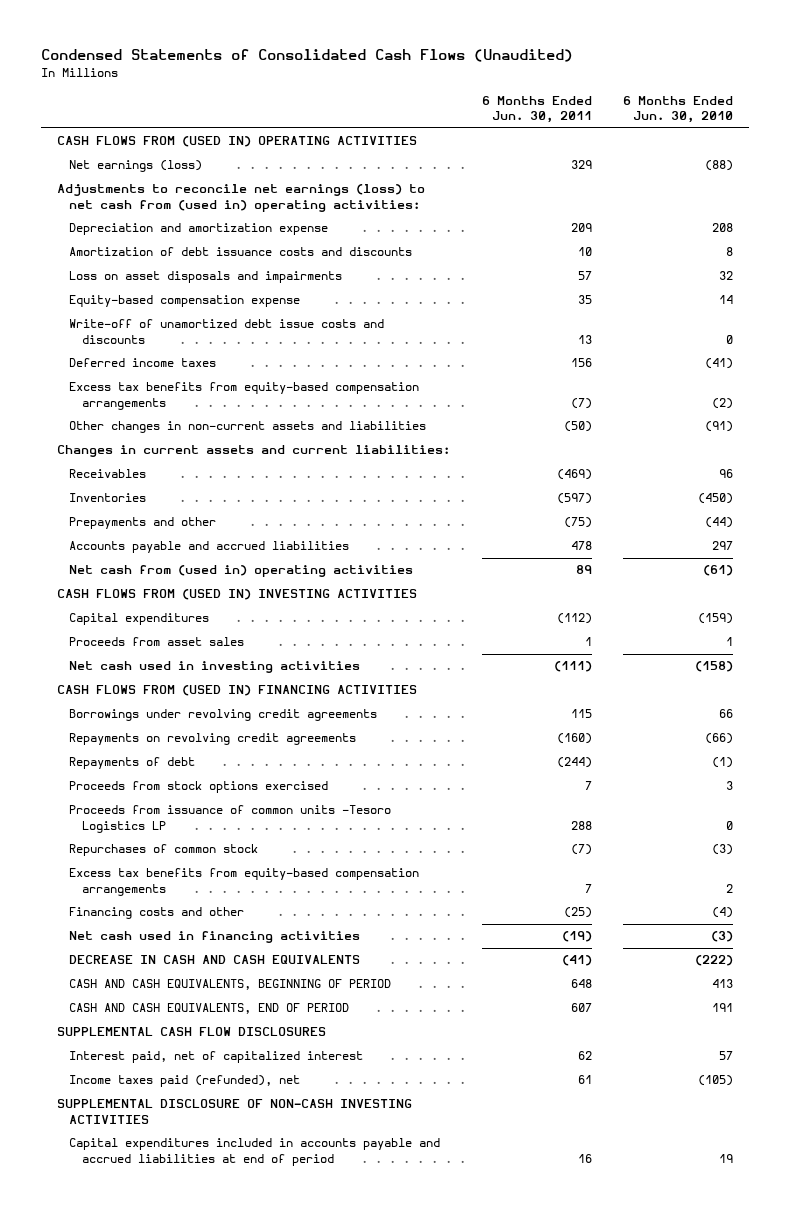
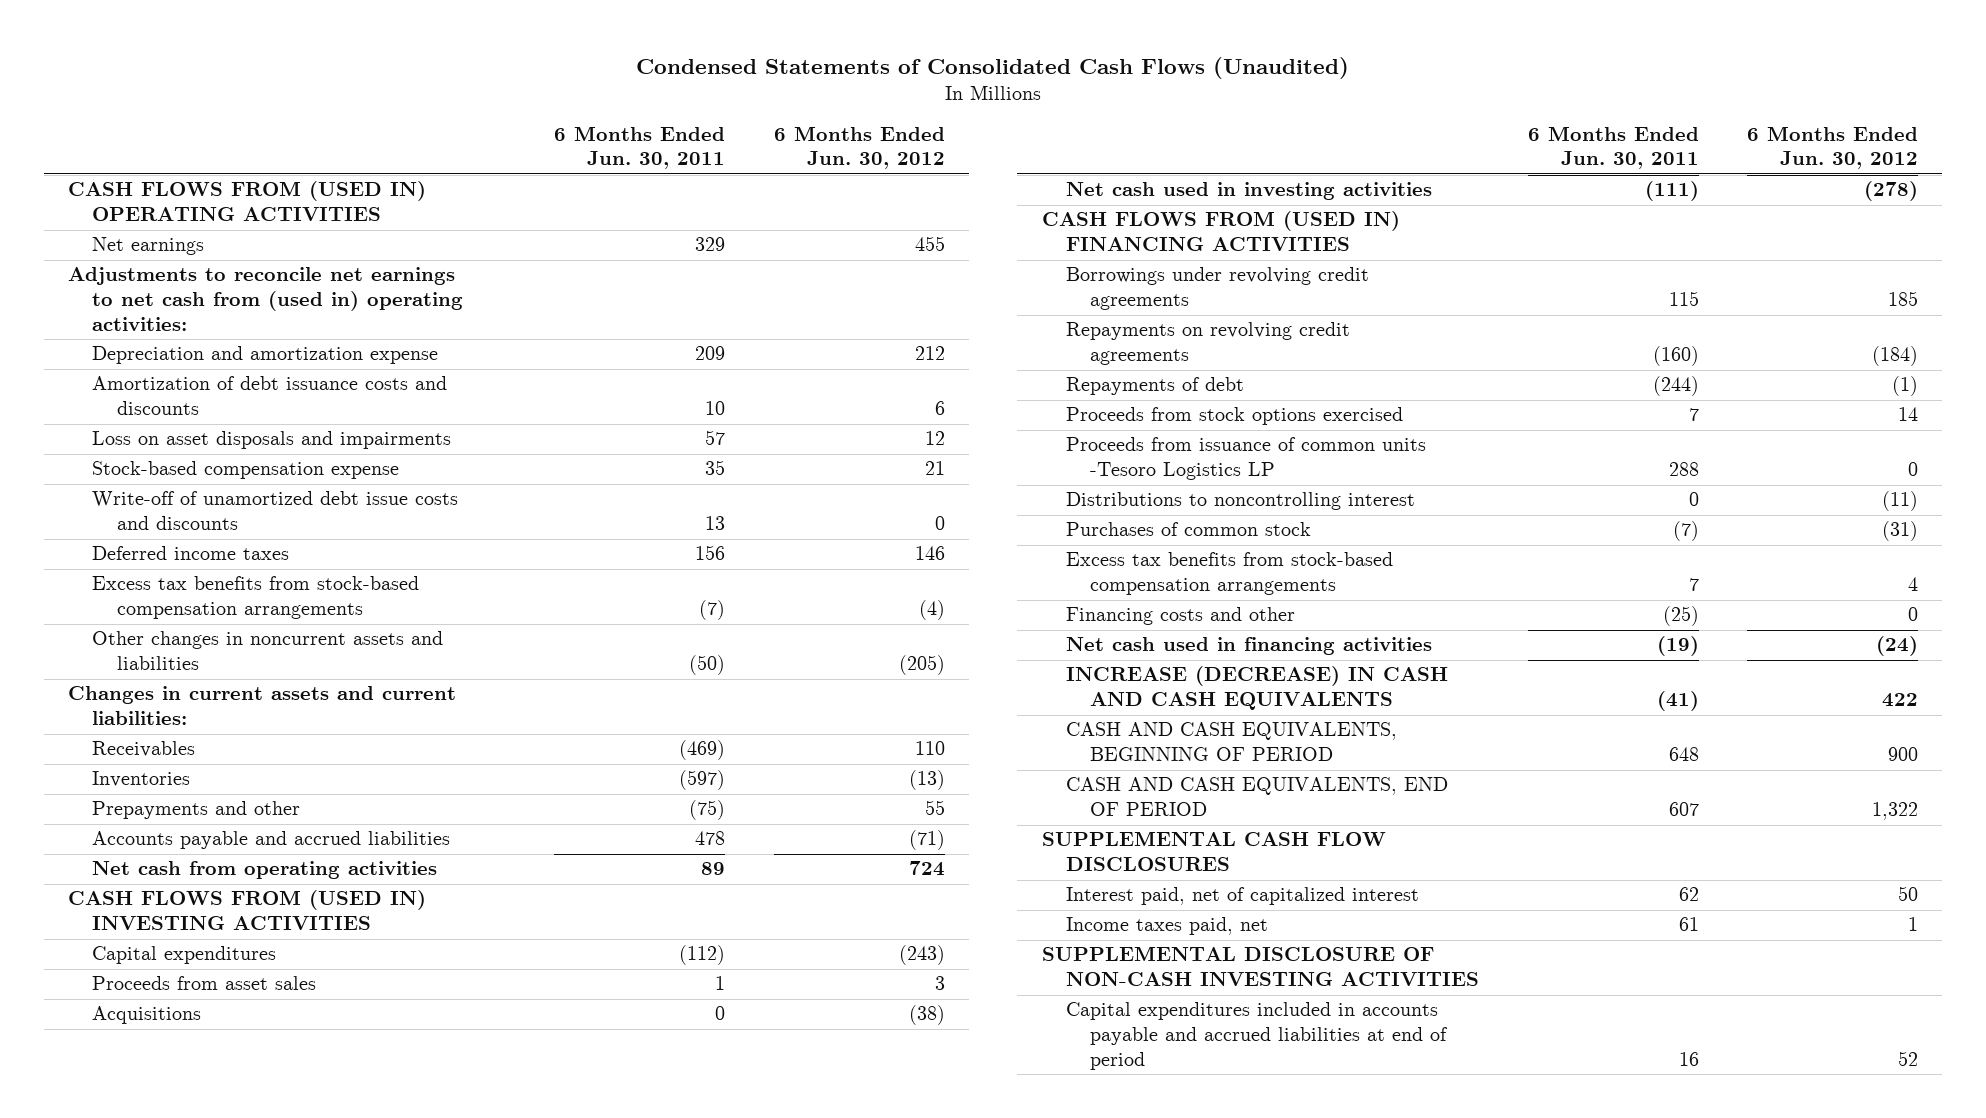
[623,96,734,124] 6 Months Ended Jun. 30, 2010 -> none
none -> [773,125,945,170] 6 Months Ended Jun. 30, 2012
[69,160,203,173] Net earnings (loss) -> [92,237,205,256] Net earnings
[56,184,425,212] Adjustments to reconcile net earnings (loss) to net cash from (used in) operating activities: -> [68,267,464,332] Adjustments to reconcile net earnings to net cash from (used in) operating activities:
[69,295,301,308] Equity-based compensation expense -> [92,461,400,480] Stock-based compensation expense
[69,382,420,410] Excess tax benefits from equity-based compensation arrangements -> [92,576,420,620] Excess tax benefits from stock-based compensation arrangements
[69,421,427,434] Other changes in non-current assets and liabilities -> [92,631,444,671] Other changes in noncurrent assets and liabilities
[69,565,414,578] Net cash from (used in) operating activities -> [92,861,438,880] Net cash from operating activities
none -> [92,1006,202,1025] Acquisitions
none -> [1065,492,1415,511] Distributions to noncontrolling interest
[69,844,259,857] Repurchases of common stock -> [1065,522,1311,537] Purchases of common stock
[69,868,420,896] Excess tax benefits from equity-based compensation arrangements -> [1065,552,1393,596] Excess tax benefits from stock-based compensation arrangements
[69,955,361,965] DECREASE IN CASH AND CASH EQUIVALENTS -> [1065,666,1448,711] INCREASE (DECREASE) IN CASH AND CASH EQUIVALENTS
[69,1075,301,1088] Income taxes paid (refunded), net -> [1065,917,1268,936] Income taxes paid, net

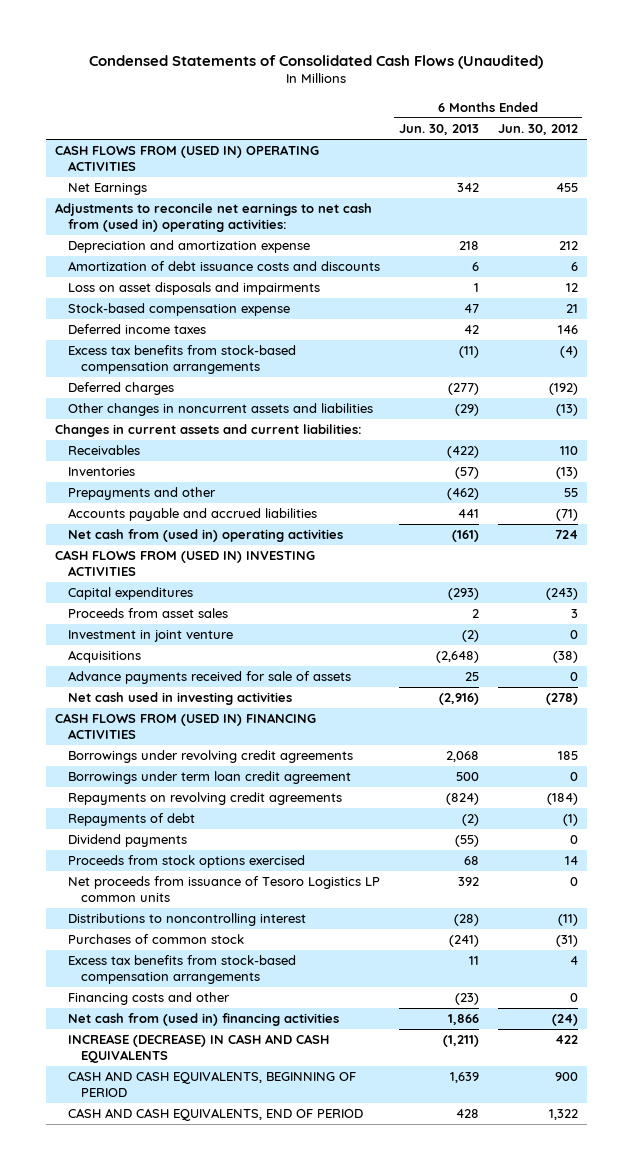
[554,125,726,170] 6 Months Ended Jun. 30, 2011 -> none
none -> [398,123,479,135] Jun. 30, 2013
[92,237,205,256] Net earnings -> [68,183,148,196] Net Earnings
[92,491,459,531] Write-off of unamortized debt issue costs and discounts -> none
none -> [68,382,175,396] Deferred charges
[898,655,945,676] (205) -> [555,404,578,417] (13)
[92,861,438,880] Net cash from operating activities -> [68,529,344,543] Net cash from (used in) operating activities
none -> [68,630,234,643] Investment in joint venture
none -> [68,671,352,685] Advance payments received for sale of assets
none -> [68,771,352,785] Borrowings under term loan credit agreement
none -> [68,834,188,848] Dividend payments
[1065,437,1426,481] Proceeds from issuance of common units -Tesoro Logistics LP -> [68,876,381,902] Net proceeds from issuance of Tesoro Logistics LP common units
[1065,637,1432,656] Net cash used in financing activities -> [68,1013,340,1027] Net cash from (used in) financing activities
[1041,831,1386,872] SUPPLEMENTAL CASH FLOW DISCLOSURES -> none
[1065,887,1419,906] Interest paid, net of capitalized interest -> none
[1065,917,1268,936] Income taxes paid, net -> none
[1041,946,1479,987] SUPPLEMENTAL DISCLOSURE OF NON-CASH INVESTING ACTIVITIES -> none
[1065,1002,1449,1071] Capital expenditures included in accounts payable and accrued liabilities at end of period -> none

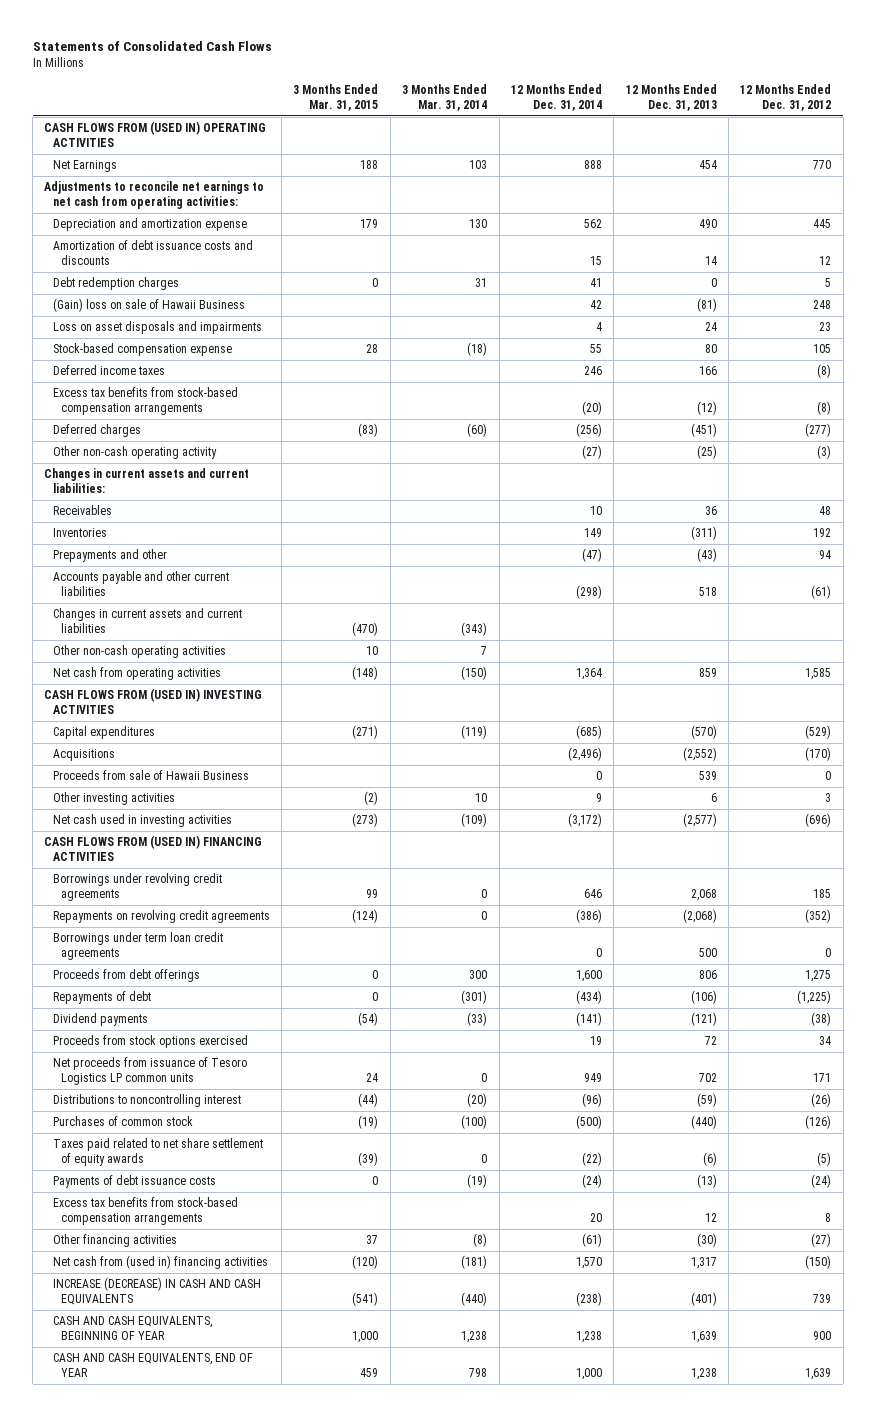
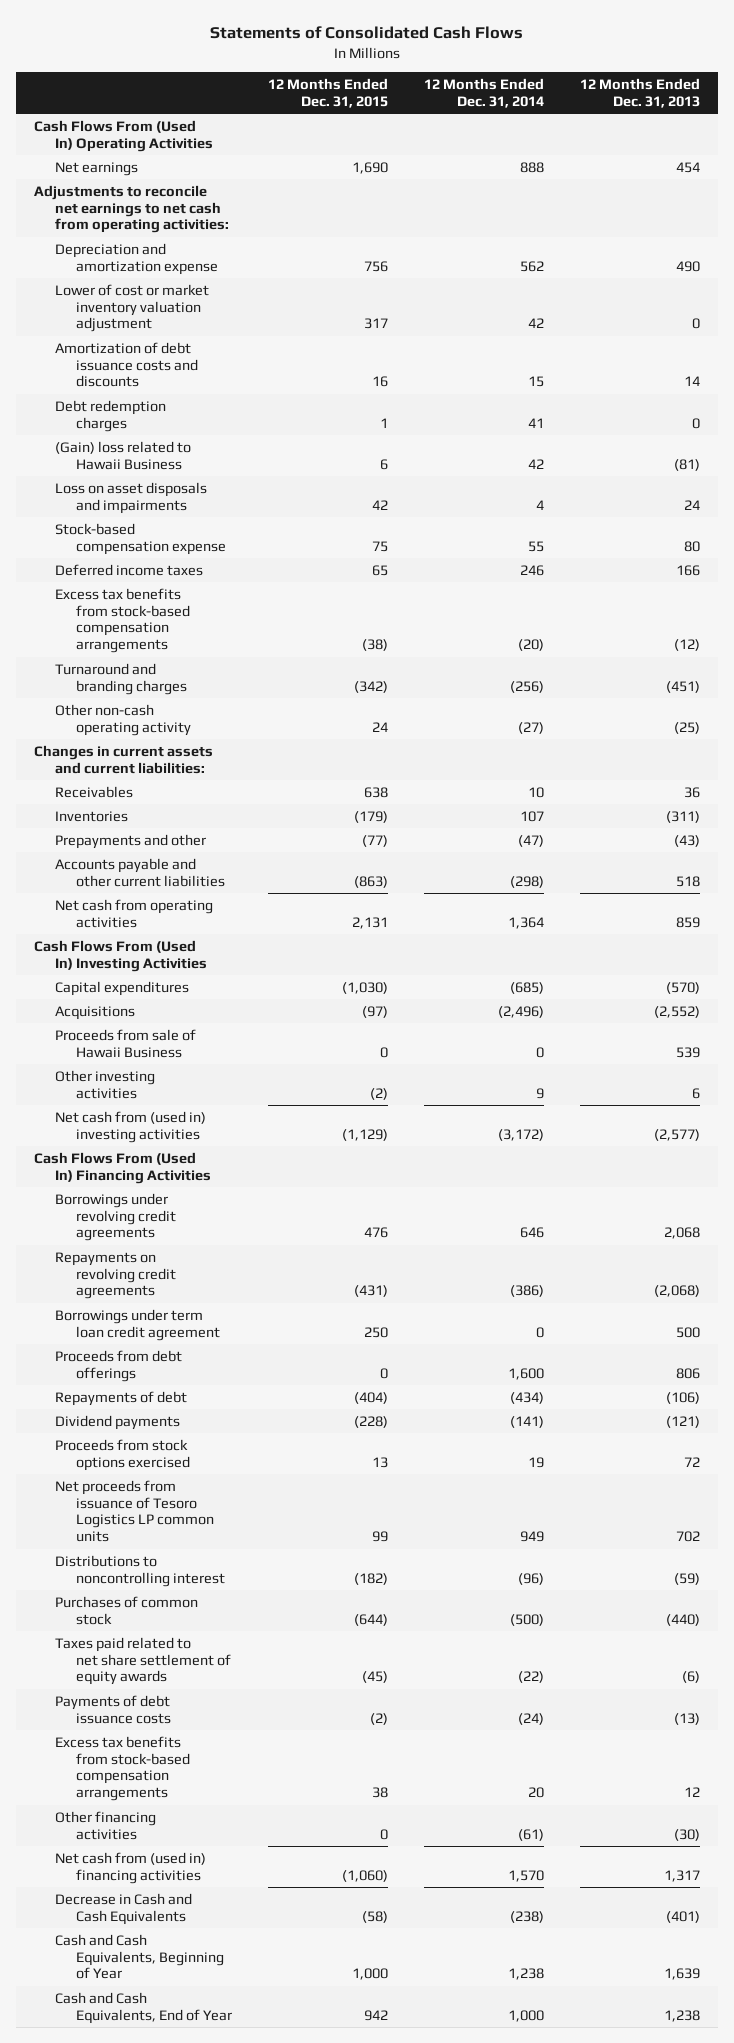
[293,84,379,112] 3 Months Ended Mar. 31, 2015 -> none
[402,84,488,112] 3 Months Ended Mar. 31, 2014 -> none
[740,84,832,112] 12 Months Ended Dec. 31, 2012 -> none
none -> [267,78,388,108] 12 Months Ended Dec. 31, 2015
[44,121,267,148] CASH FLOWS FROM (USED IN) OPERATING ACTIVITIES -> [33,119,213,152] Cash Flows From (Used In) Operating Activities
[52,160,117,173] Net Earnings -> [54,161,138,176] Net earnings
none -> [54,283,209,333] Lower of cost or market inventory valuation adjustment
[52,298,245,313] (Gain) loss on sale of Hawaii Business -> [54,440,191,470] (Gain) loss related to Hawaii Business
[52,424,141,438] Deferred charges -> [54,662,187,695] Turnaround and branding charges
[583,528,602,538] 149 -> [520,810,545,822] 107
[52,608,242,634] Changes in current assets and current liabilities -> none
[52,645,226,659] Other non-cash operating activities -> none
[44,688,263,715] CASH FLOWS FROM (USED IN) INVESTING ACTIVITIES -> [33,939,207,972] Cash Flows From (Used In) Investing Activities
[52,814,232,828] Net cash used in investing activities -> [54,1110,206,1143] Net cash from (used in) investing activities
[44,835,263,862] CASH FLOWS FROM (USED IN) FINANCING ACTIVITIES -> [33,1151,211,1184] Cash Flows From (Used In) Financing Activities
[52,932,223,961] Borrowings under term loan credit agreements -> [54,1308,220,1341] Borrowings under term loan credit agreement
[52,1277,261,1306] INCREASE (DECREASE) IN CASH AND CASH EQUIVALENTS -> [54,1892,192,1925] Decrease in Cash and Cash Equivalents
[52,1316,212,1341] CASH AND CASH EQUIVALENTS, BEGINNING OF YEAR -> [54,1933,224,1980] Cash and Cash Equivalents, Beginning of Year
[52,1353,253,1378] CASH AND CASH EQUIVALENTS, END OF YEAR -> [54,1991,232,2024] Cash and Cash Equivalents, End of Year

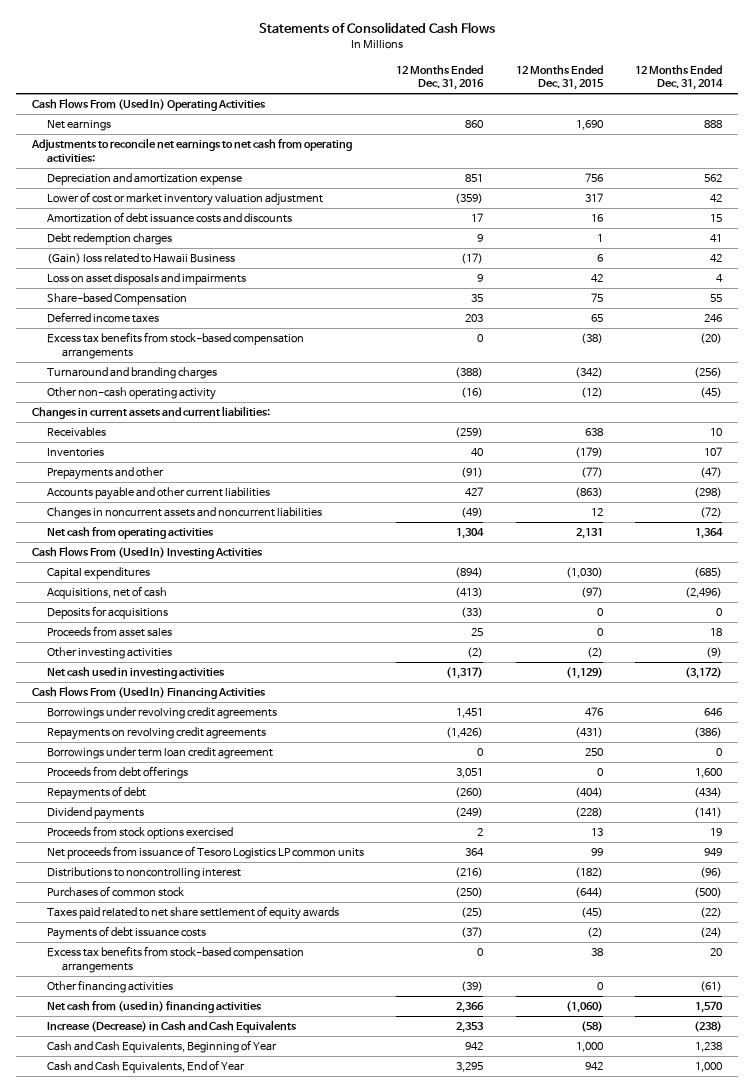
[580,78,701,108] 12 Months Ended Dec. 31, 2013 -> none
none -> [396,64,485,91] 12 Months Ended Dec. 31, 2016
[54,522,226,555] Stock-based compensation expense -> [46,292,187,305] Share-based Compensation
[371,721,388,732] 24 -> [580,386,603,398] (12)
[518,721,545,734] (27) -> [700,386,723,398] (45)
none -> [46,506,322,519] Changes in noncurrent assets and noncurrent liabilities
[54,1005,135,1020] Acquisitions -> [46,585,167,599] Acquisitions, net of cash
none -> [46,605,168,619] Deposits for acquisitions
[54,1028,196,1058] Proceeds from sale of Hawaii Business -> [46,625,172,637] Proceeds from asset sales
[536,1046,545,1058] 0 -> [710,627,723,636] 18
[536,1087,545,1099] 9 -> [706,646,723,658] (9)
[54,1110,206,1143] Net cash from (used in) investing activities -> [46,666,225,679] Net cash used in investing activities
[54,1892,192,1925] Decrease in Cash and Cash Equivalents -> [46,1019,297,1033] Increase (Decrease) in Cash and Cash Equivalents

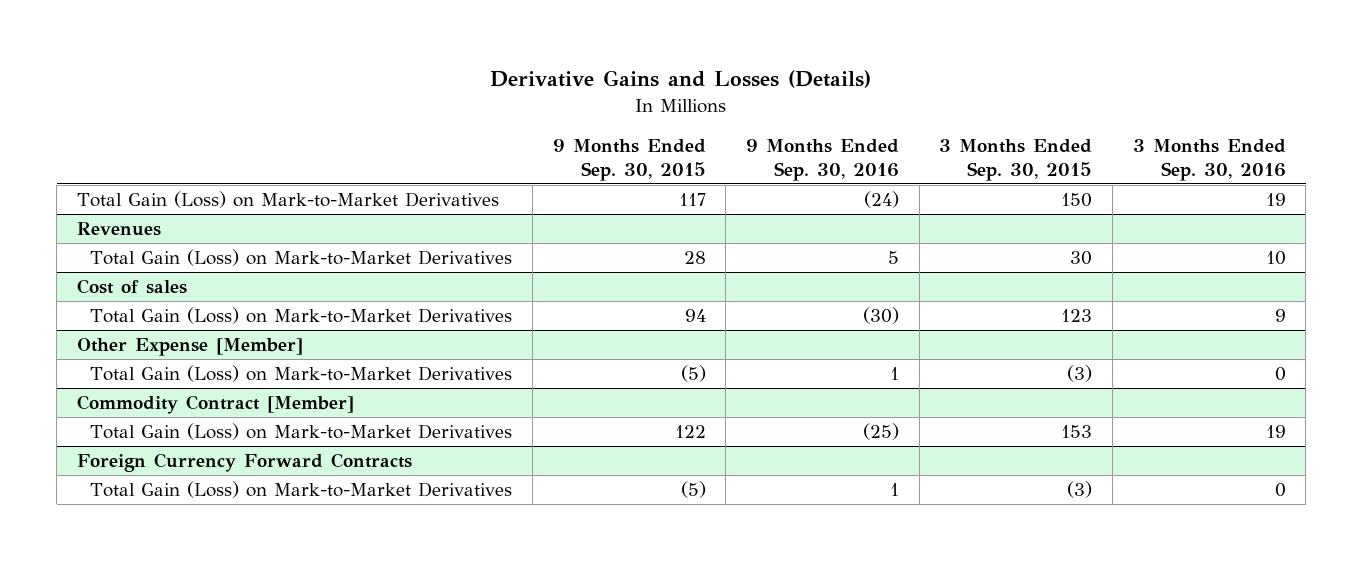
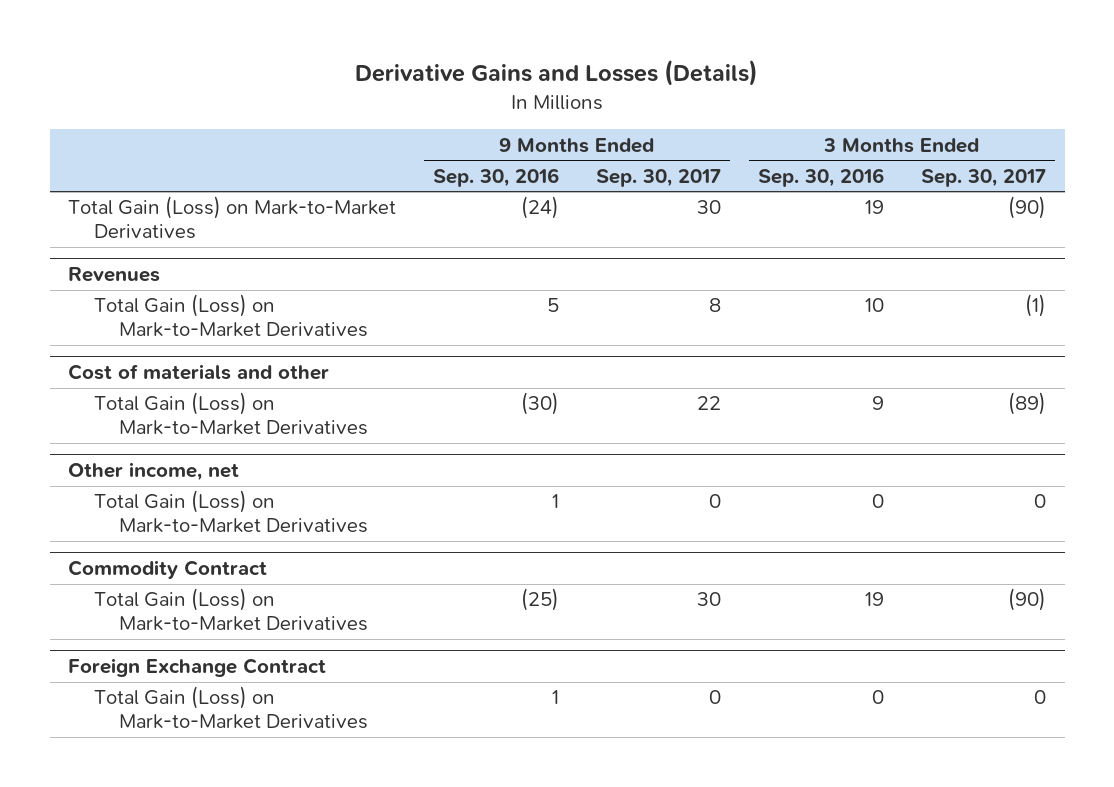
[552,138,706,181] 9 Months Ended Sep. 30, 2015 -> none
[939,138,1093,181] 3 Months Ended Sep. 30, 2015 -> none
none -> [596,168,722,187] Sep. 30, 2017
none -> [921,168,1047,187] Sep. 30, 2017
[77,278,188,294] Cost of sales -> [68,364,330,381] Cost of materials and other
[77,337,304,356] Other Expense [Member] -> [68,462,240,482] Other income, net
[77,394,355,414] Commodity Contract [Member] -> [68,560,268,580] Commodity Contract
[77,452,413,472] Foreign Currency Forward Contracts -> [68,658,327,678] Foreign Exchange Contract

